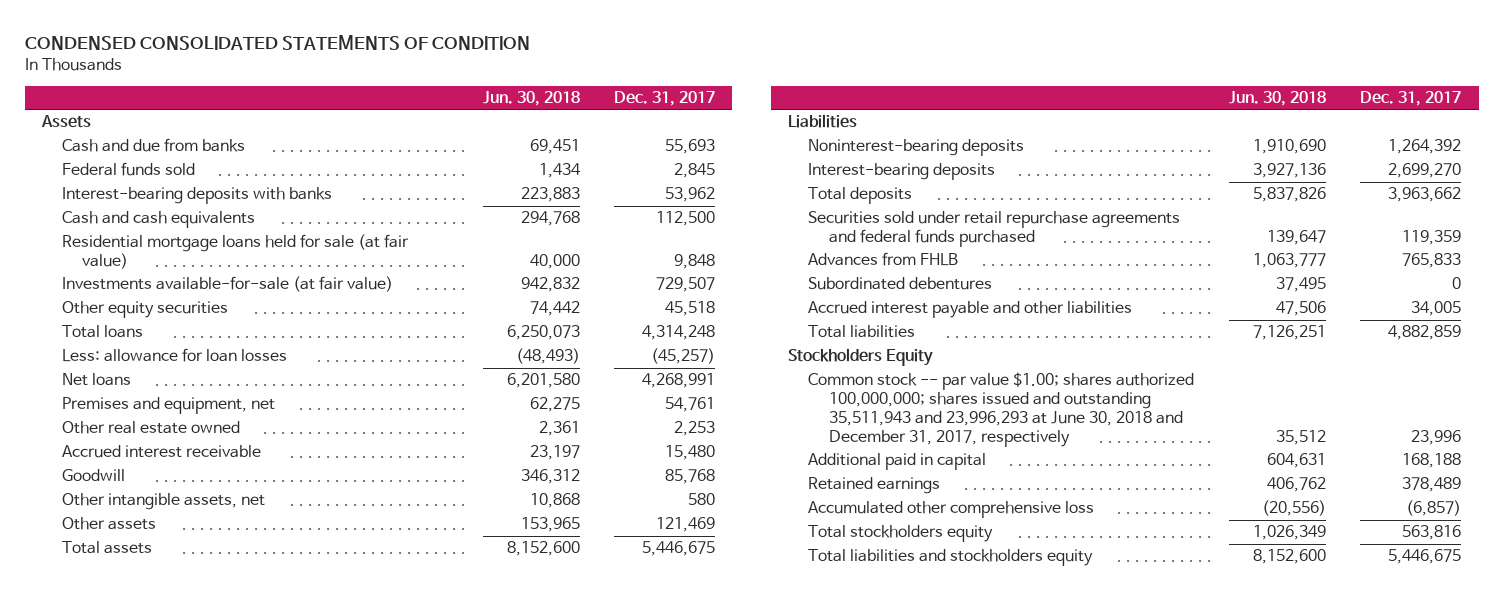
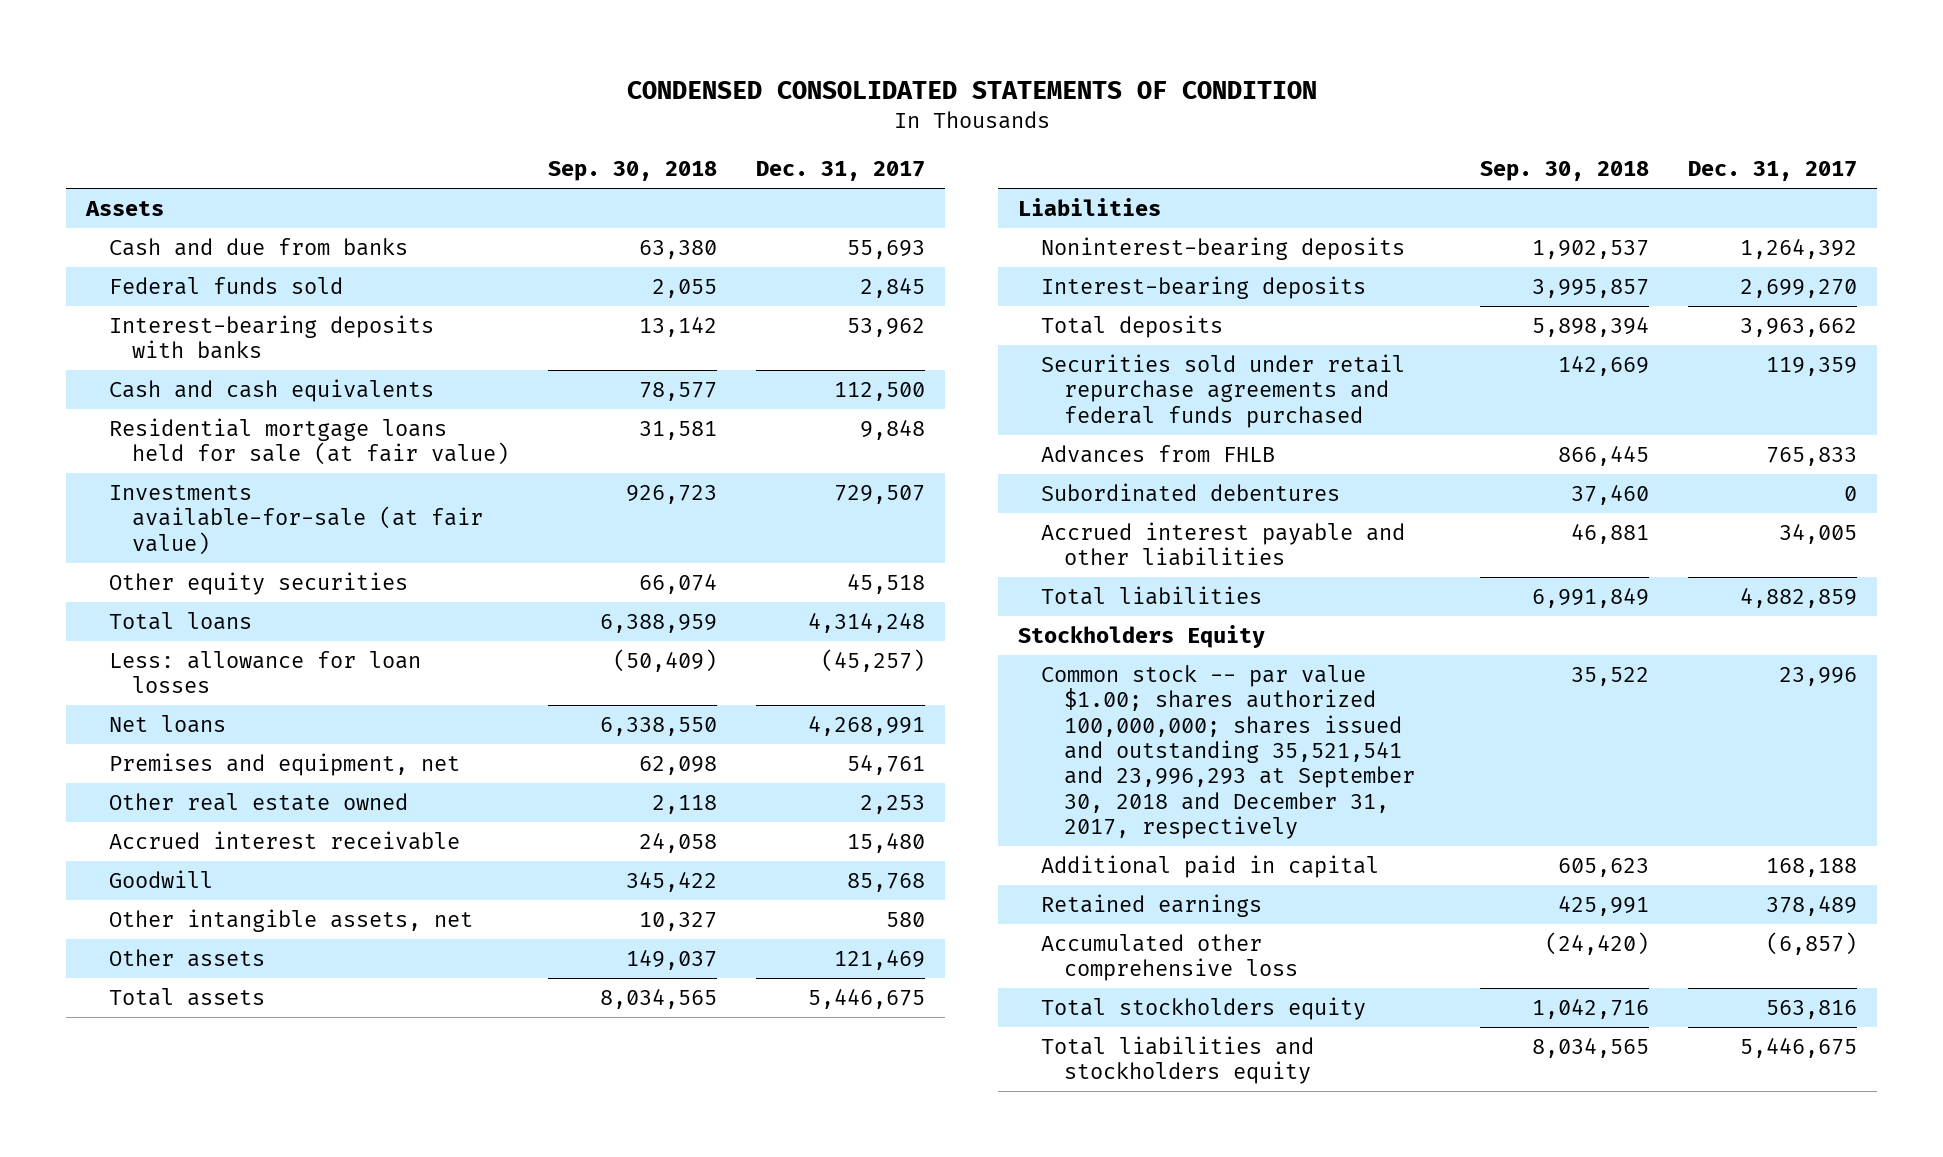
[482,91,580,107] Jun. 30, 2018 -> none
none -> [548,161,718,182] Sep. 30, 2018
[808,372,1195,447] Common stock -- par value $1.00; shares authorized 100,000,000; shares issued and outstanding 35,511,943 and 23,996,293 at June 30, 2018 and December 31, 2017, respectively -> [1040,664,1416,840] Common stock -- par value $1.00; shares authorized 100,000,000; shares issued and outstanding 35,521,541 and 23,996,293 at September 30, 2018 and December 31, 2017, respectively

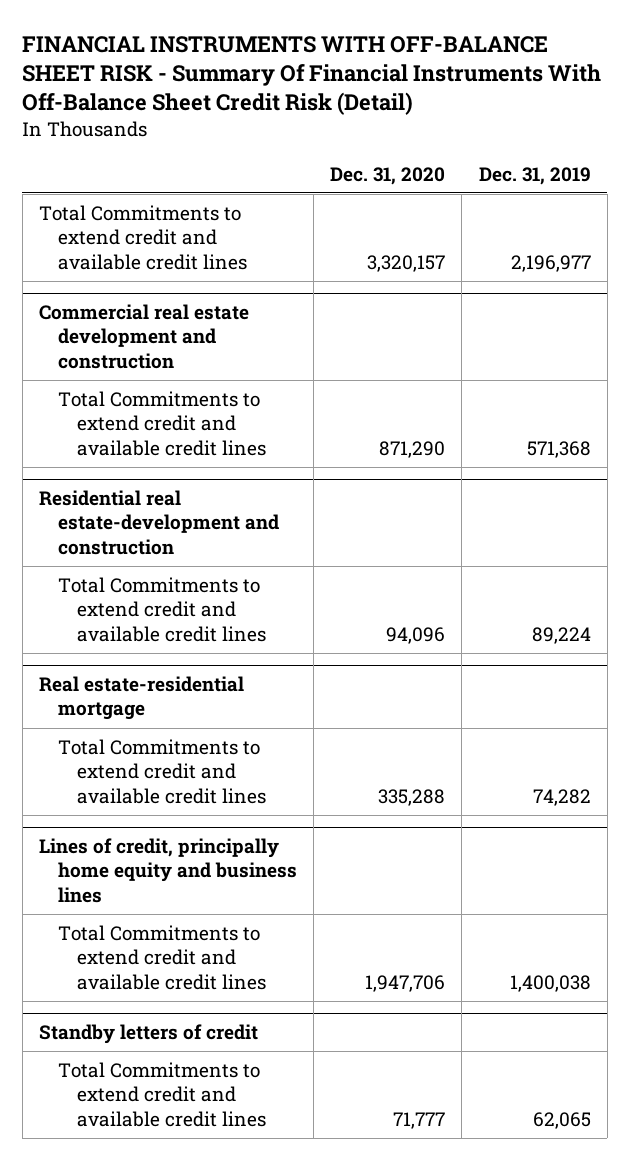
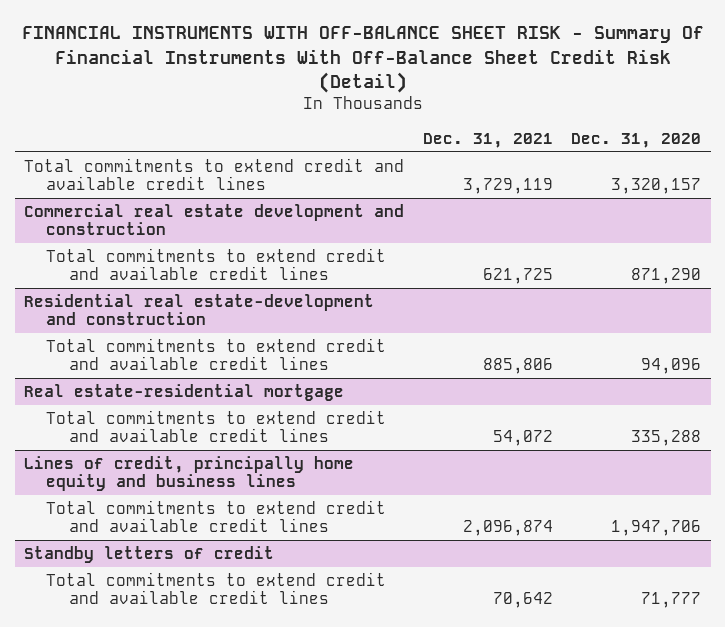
[478,166,591,185] Dec. 31, 2019 -> none
none -> [422,132,553,148] Dec. 31, 2021
[38,204,247,270] Total Commitments to extend credit and available credit lines -> [24,157,405,191] Total commitments to extend credit and available credit lines
[57,390,266,456] Total Commitments to extend credit and available credit lines -> [46,247,387,281] Total commitments to extend credit and available credit lines
[57,576,266,642] Total Commitments to extend credit and available credit lines -> [46,337,387,371] Total commitments to extend credit and available credit lines
[57,738,266,804] Total Commitments to extend credit and available credit lines -> [46,409,387,443] Total commitments to extend credit and available credit lines
[57,924,266,990] Total Commitments to extend credit and available credit lines -> [46,499,387,533] Total commitments to extend credit and available credit lines
[57,1061,266,1127] Total Commitments to extend credit and available credit lines -> [46,571,387,605] Total commitments to extend credit and available credit lines

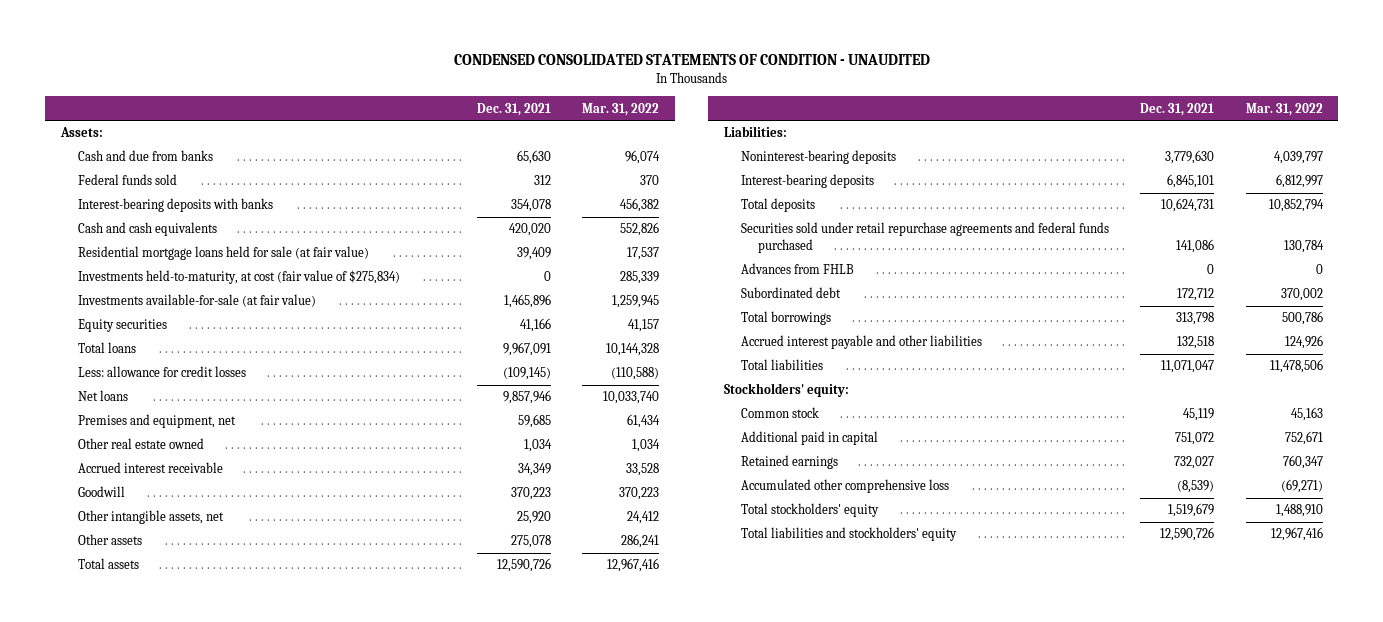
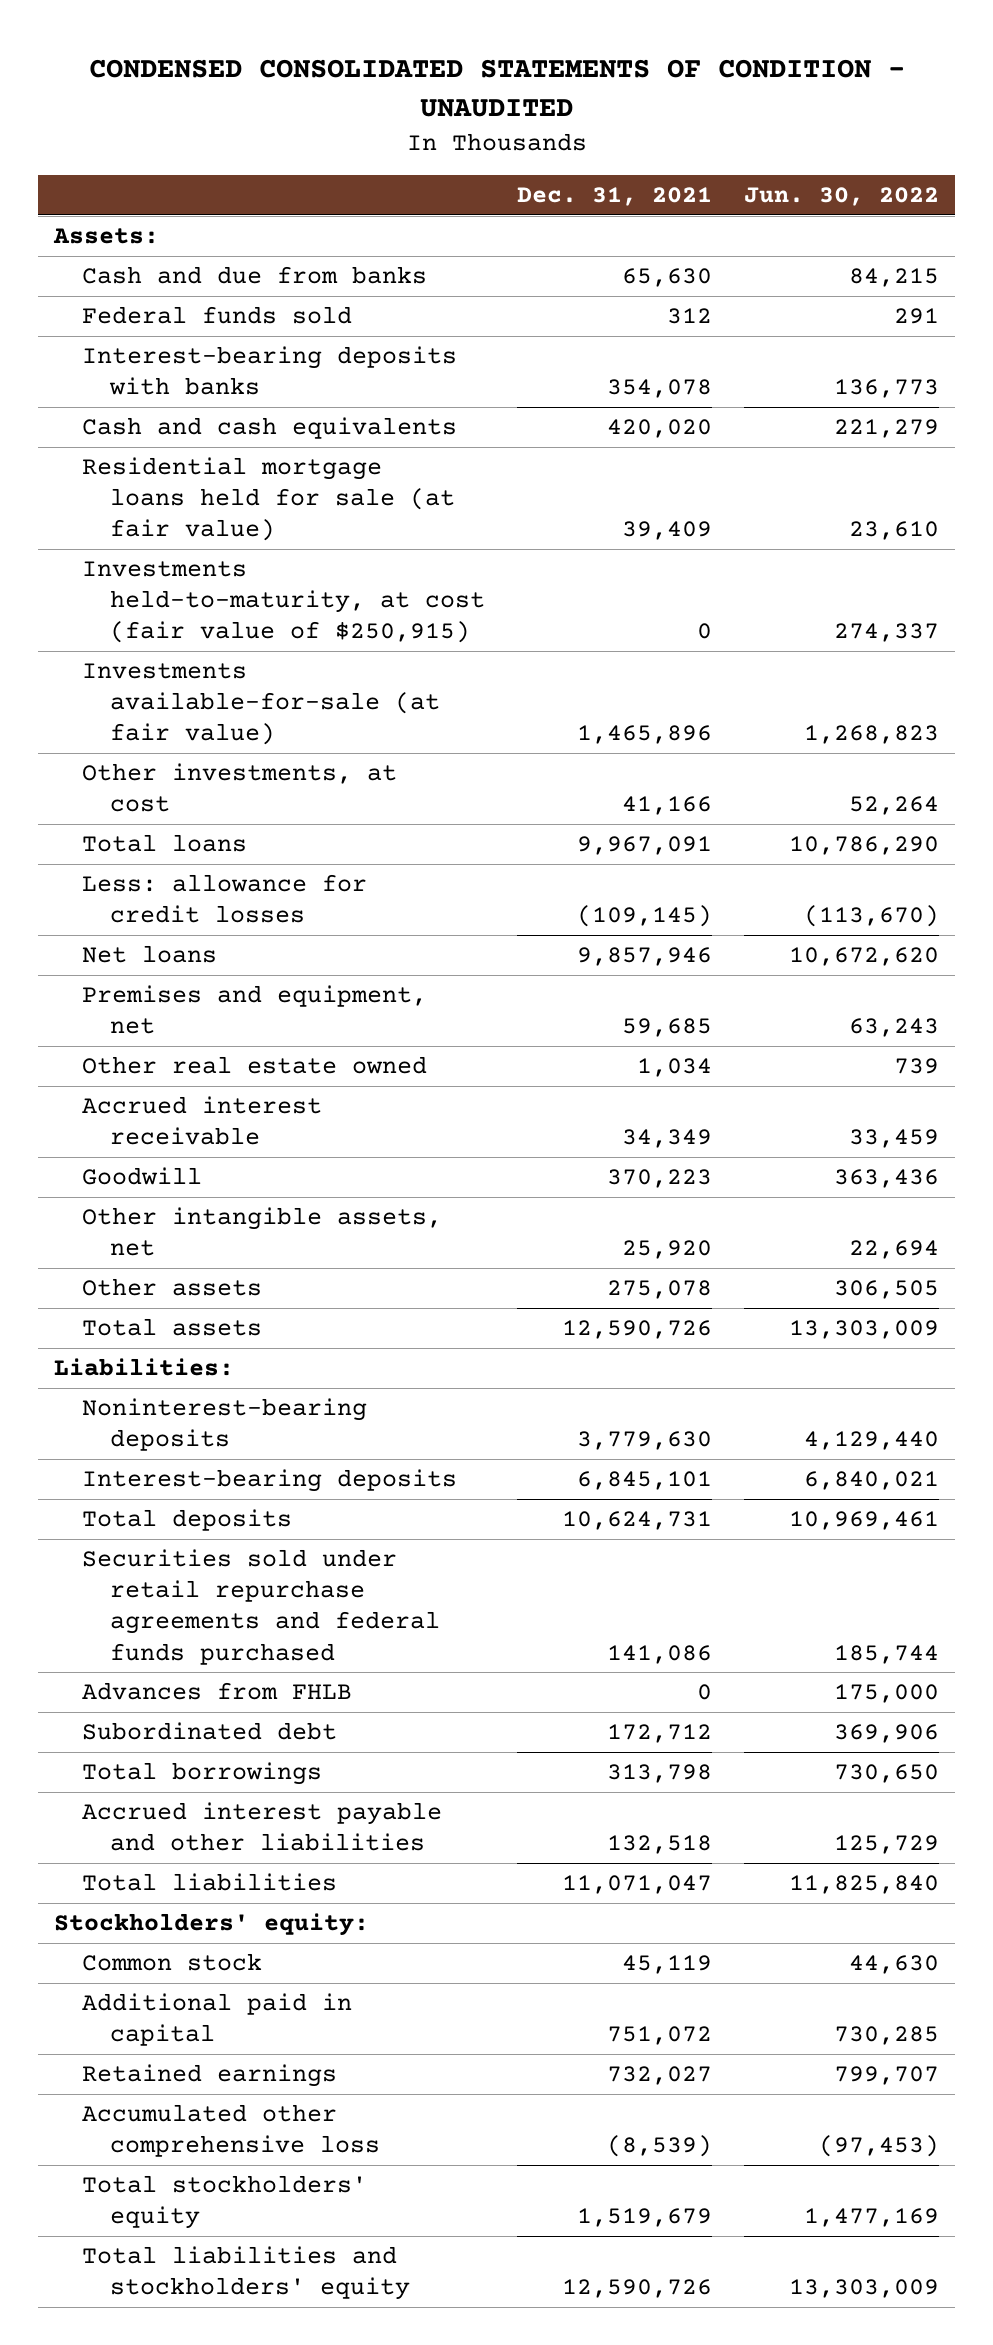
[582,102,660,116] Mar. 31, 2022 -> none
none -> [743,187,939,207] Jun. 30, 2022
[78,270,401,285] Investments held-to-maturity, at cost (fair value of $275,834) -> [82,561,485,644] Investments held-to-maturity, at cost (fair value of $250,915)
[78,319,168,333] Equity securities -> [82,763,398,813] Other investments, at cost

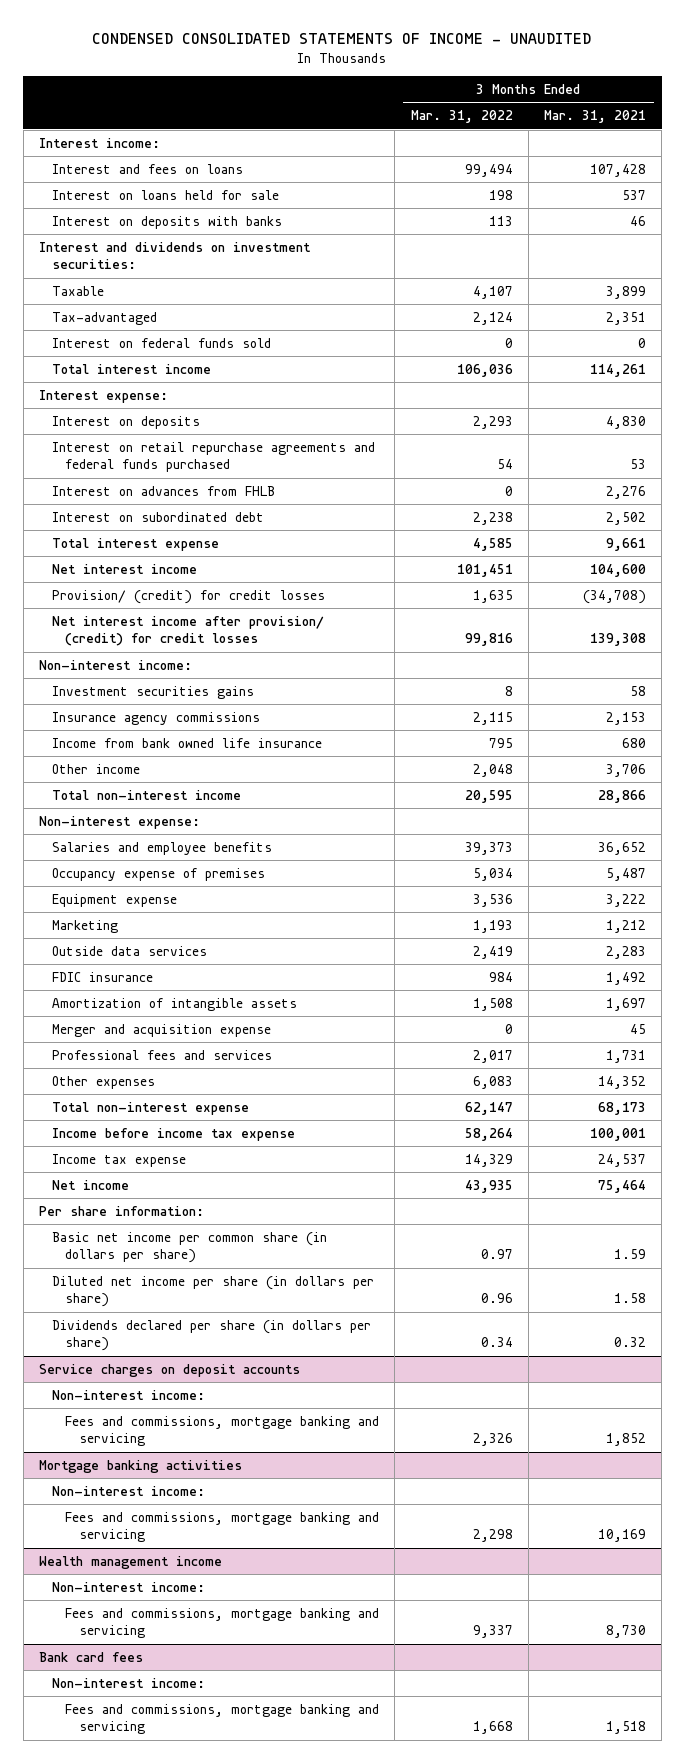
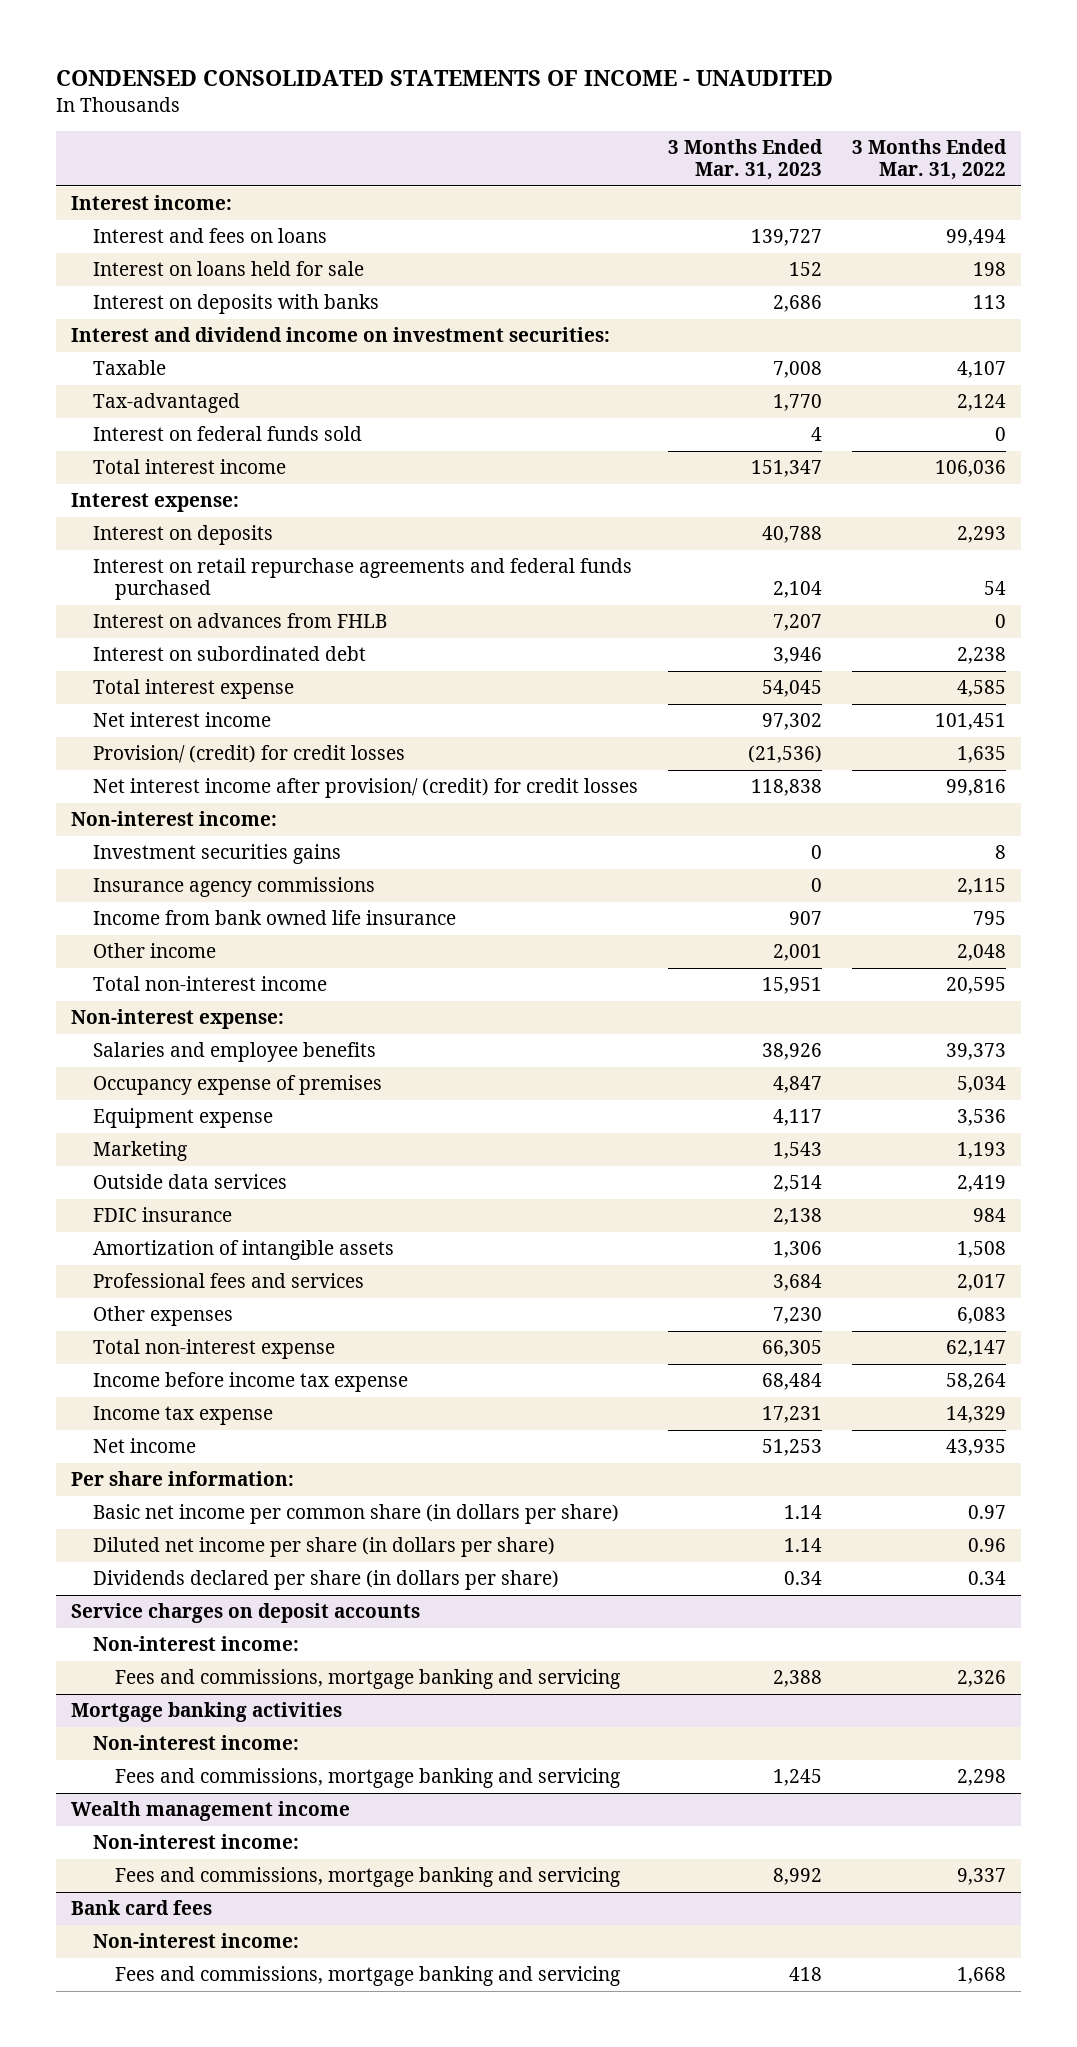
[543,110,646,124] Mar. 31, 2021 -> none
none -> [668,139,824,181] 3 Months Ended Mar. 31, 2023
[38,241,311,270] Interest and dividends on investment securities: -> [71,327,611,343] Interest and dividend income on investment securities:
[52,1023,272,1037] Merger and acquisition expense -> none

